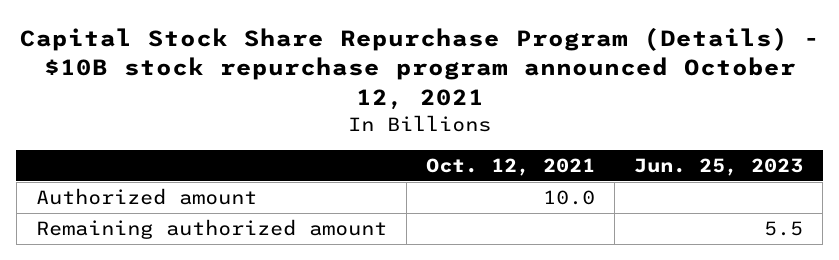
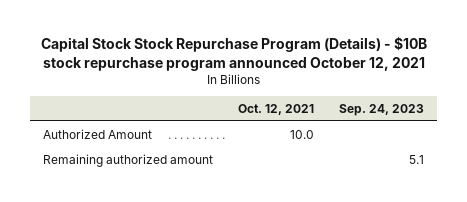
[19,26,820,111] Capital Stock Share Repurchase Program (Details) - $10B stock repurchase program announced October 12, 2021 -> [40,36,427,71] Capital Stock Stock Repurchase Program (Details) - $10B stock repurchase program announced October 12, 2021
[634,158,804,177] Jun. 25, 2023 -> none
none -> [339,104,425,117] Sep. 24, 2023
[35,188,257,206] Authorized amount -> [42,128,152,139] Authorized Amount

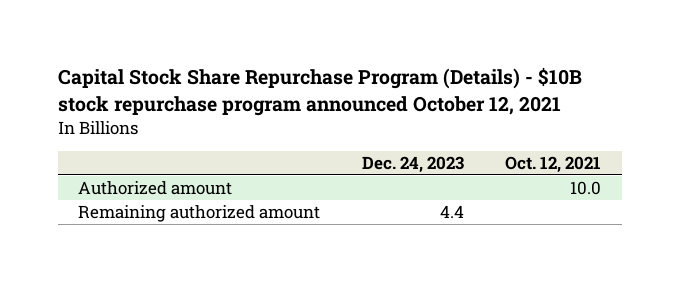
[40,36,427,71] Capital Stock Stock Repurchase Program (Details) - $10B stock repurchase program announced October 12, 2021 -> [57,67,582,116] Capital Stock Share Repurchase Program (Details) - $10B stock repurchase program announced October 12, 2021
[339,104,425,117] Sep. 24, 2023 -> none
none -> [361,155,464,173] Dec. 24, 2023
[42,128,152,139] Authorized Amount -> [78,181,233,196] Authorized amount

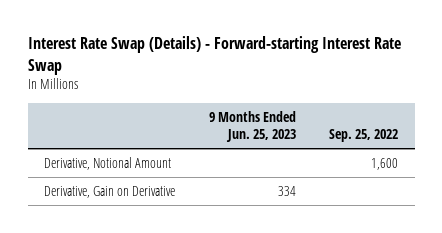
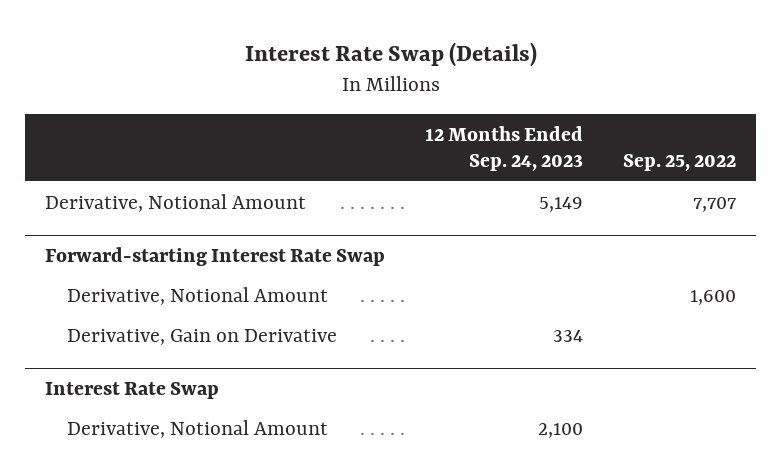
[27,36,401,75] Interest Rate Swap (Details) - Forward-starting Interest Rate Swap -> [244,41,537,67] Interest Rate Swap (Details)
[208,110,296,143] 9 Months Ended Jun. 25, 2023 -> none
none -> [425,125,584,171] 12 Months Ended Sep. 24, 2023
[44,185,176,198] Derivative, Gain on Derivative -> none
[370,157,398,170] 1,600 -> [693,196,737,212] 7,707
none -> [45,246,386,266] Forward-starting Interest Rate Swap
none -> [67,286,329,305] Derivative, Notional Amount
none -> [67,328,338,345] Derivative, Gain on Derivative
none -> [45,381,220,399] Interest Rate Swap
none -> [67,419,329,438] Derivative, Notional Amount

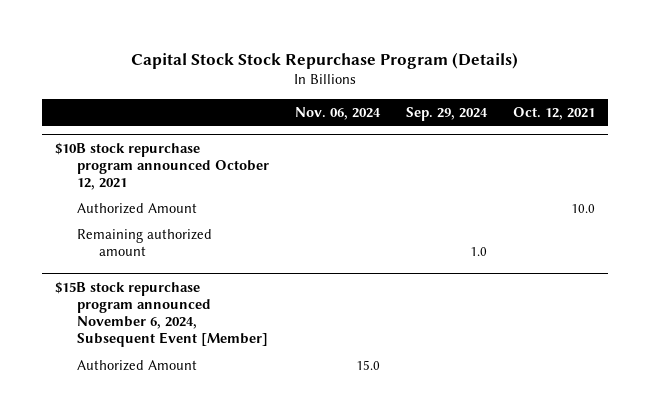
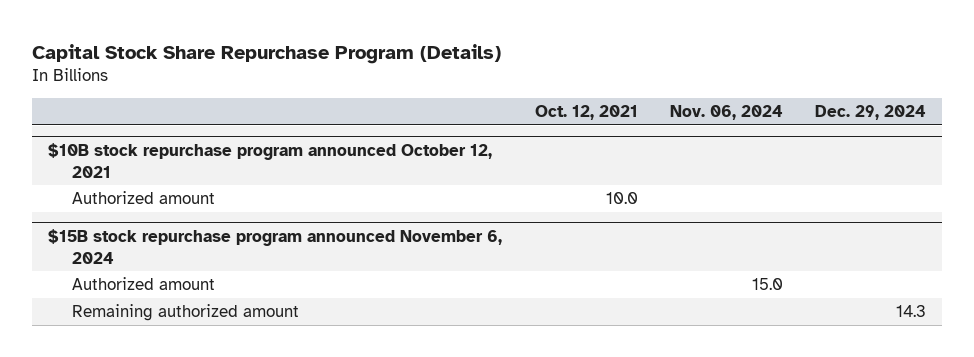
[130,51,518,69] Capital Stock Stock Repurchase Program (Details) -> [32,43,502,64] Capital Stock Share Repurchase Program (Details)
[405,106,488,121] Sep. 29, 2024 -> none
none -> [814,105,926,121] Dec. 29, 2024
[76,228,212,257] Remaining authorized amount -> none
[76,202,197,214] Authorized Amount -> [71,191,215,205] Authorized amount
[54,280,268,348] $15B stock repurchase program announced November 6, 2024, Subsequent Event [Member] -> [48,228,503,264] $15B stock repurchase program announced November 6, 2024
[76,359,197,371] Authorized Amount -> [71,277,215,291] Authorized amount
none -> [71,304,299,322] Remaining authorized amount

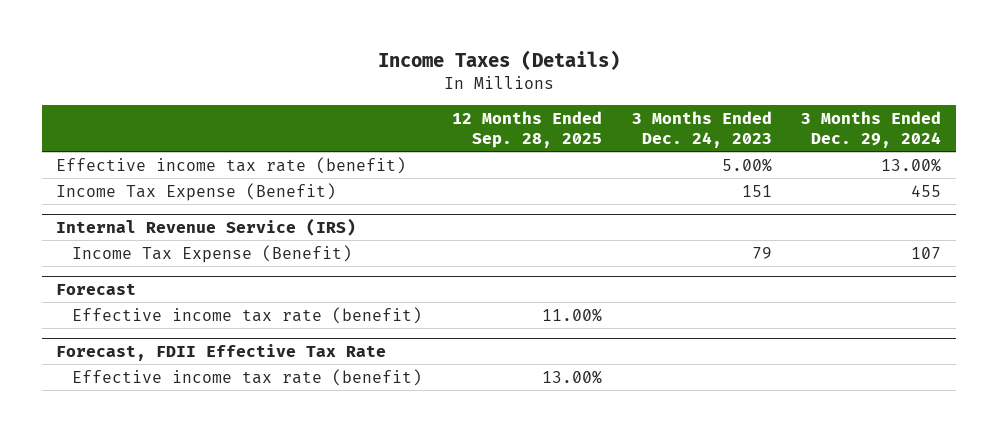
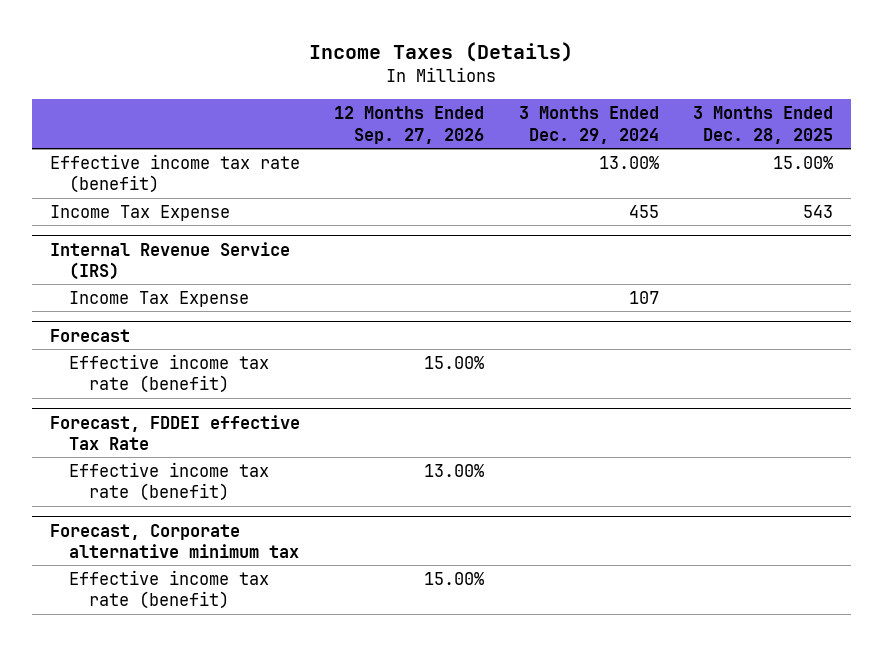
[451,110,602,149] 12 Months Ended Sep. 28, 2025 -> none
[631,110,772,149] 3 Months Ended Dec. 24, 2023 -> none
none -> [334,106,485,144] 12 Months Ended Sep. 27, 2026
none -> [693,106,834,144] 3 Months Ended Dec. 28, 2025
[56,182,337,201] Income Tax Expense (Benefit) -> [49,204,230,221] Income Tax Expense
[71,244,352,263] Income Tax Expense (Benefit) -> [69,290,250,307] Income Tax Expense
[56,343,387,361] Forecast, FDII Effective Tax Rate -> [49,414,300,451] Forecast, FDDEI effective Tax Rate
none -> [49,523,300,559] Forecast, Corporate alternative minimum tax
none -> [69,569,270,610] Effective income tax rate (benefit)

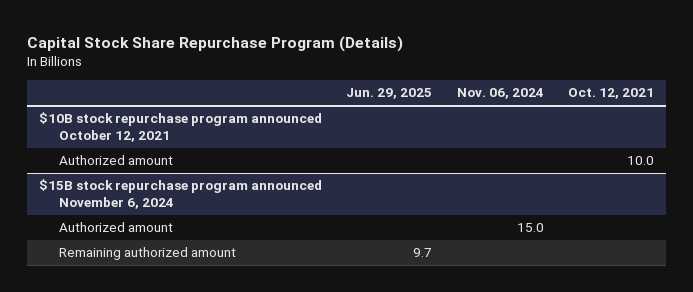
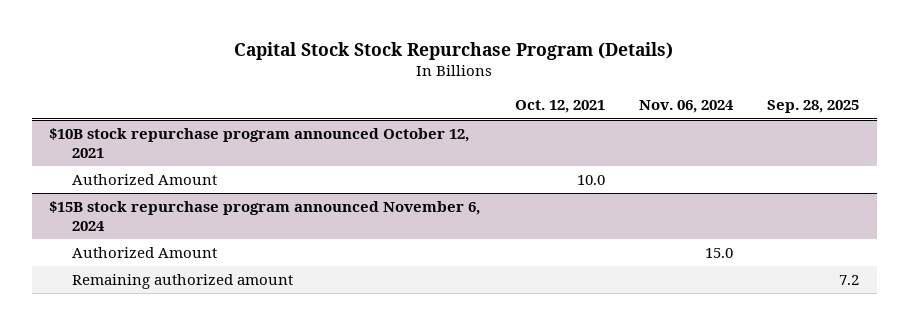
[26,36,403,53] Capital Stock Share Repurchase Program (Details) -> [234,41,674,60] Capital Stock Stock Repurchase Program (Details)
[346,88,433,100] Jun. 29, 2025 -> none
none -> [767,100,860,114] Sep. 28, 2025
[58,155,173,166] Authorized amount -> [71,174,217,186] Authorized Amount
[58,222,173,233] Authorized amount -> [71,247,217,259] Authorized Amount

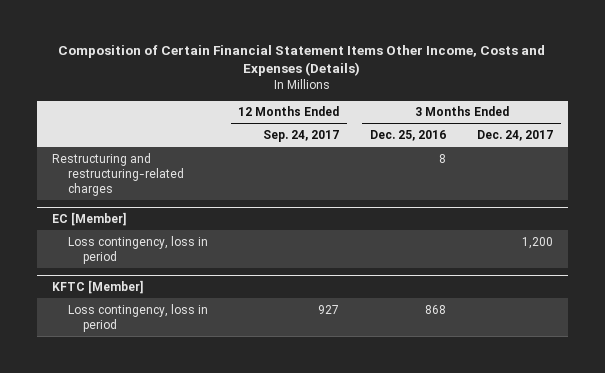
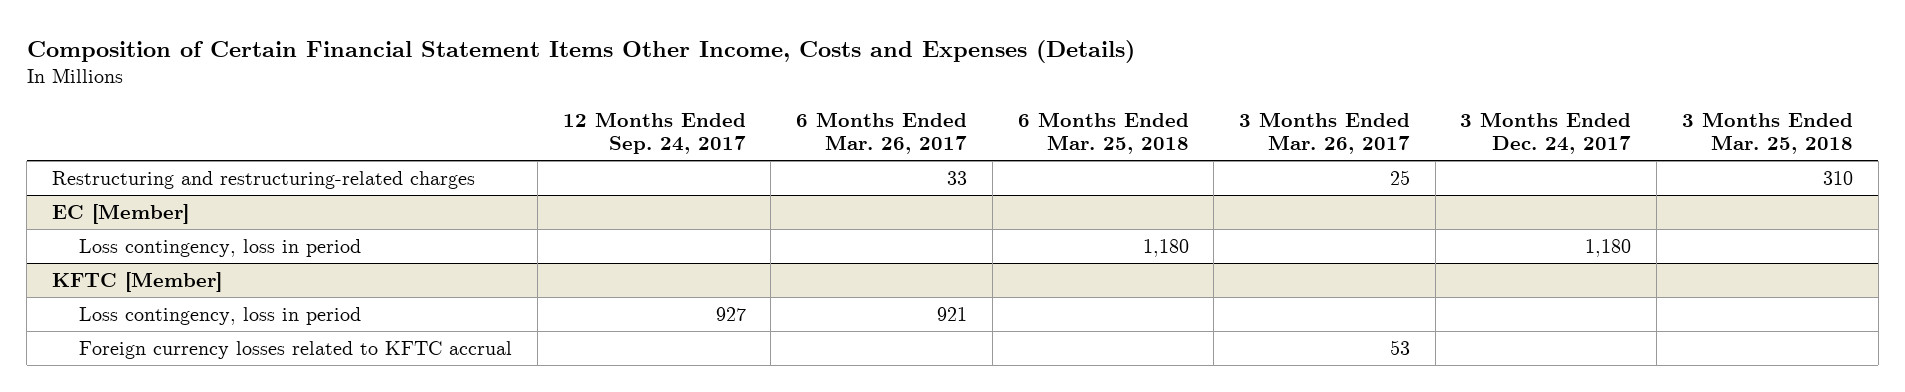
[370,130,447,142] Dec. 25, 2016 -> none
none -> [796,111,968,154] 6 Months Ended Mar. 26, 2017
none -> [1017,111,1189,154] 6 Months Ended Mar. 25, 2018
none -> [1238,111,1410,154] 3 Months Ended Mar. 26, 2017
none -> [1681,111,1853,154] 3 Months Ended Mar. 25, 2018
[521,236,553,249] 1,200 -> [1585,238,1632,257] 1,180
none -> [79,340,513,359] Foreign currency losses related to KFTC accrual

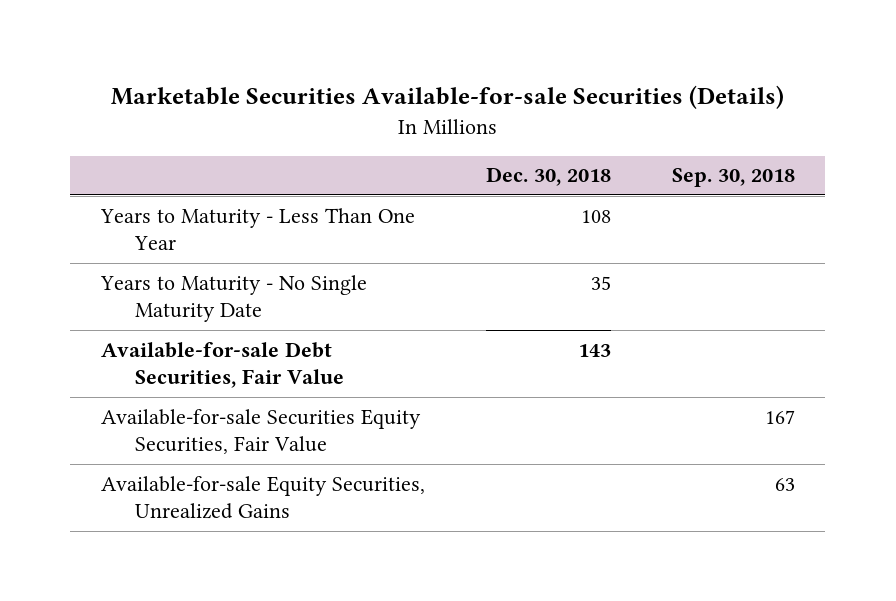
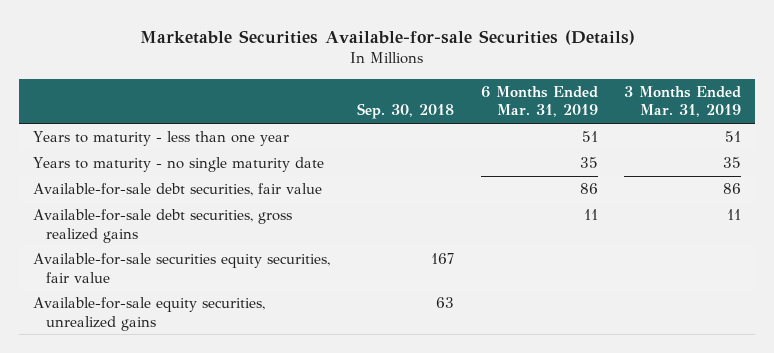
[485,167,611,187] Dec. 30, 2018 -> none
none -> [480,85,598,118] 6 Months Ended Mar. 31, 2019
none -> [624,85,742,118] 3 Months Ended Mar. 31, 2019
[99,207,415,251] Years to Maturity - Less Than One Year -> [32,131,289,147] Years to maturity - less than one year
[99,274,367,323] Years to Maturity - No Single Maturity Date -> [32,157,324,173] Years to maturity - no single maturity date
[100,341,344,389] Available-for-sale Debt Securities, Fair Value -> [32,183,322,197] Available-for-sale debt securities, fair value
none -> [32,209,292,243] Available-for-sale debt securities, gross realized gains
[100,408,421,455] Available-for-sale Securities Equity Securities, Fair Value -> [32,253,330,283] Available-for-sale securities equity securities, fair value
[100,475,425,520] Available-for-sale Equity Securities, Unrealized Gains -> [32,297,265,331] Available-for-sale equity securities, unrealized gains

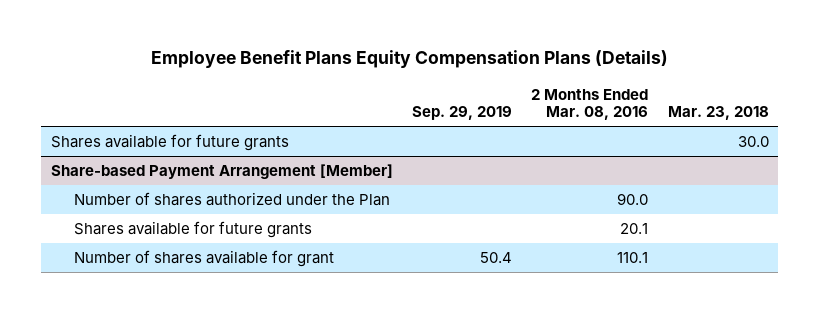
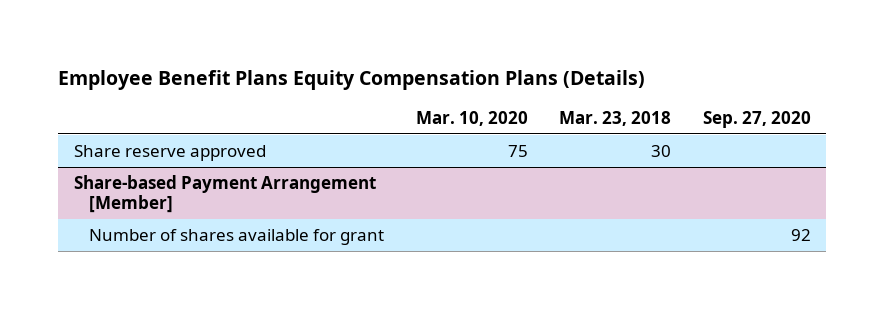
[411,106,512,121] Sep. 29, 2019 -> none
[531,88,649,121] 2 Months Ended Mar. 08, 2016 -> none
none -> [415,110,528,126] Mar. 10, 2020
none -> [702,110,811,128] Sep. 27, 2020
[50,134,289,152] Shares available for future grants -> none
none -> [73,145,266,162] Share reserve approved
[74,192,391,207] Number of shares authorized under the Plan -> none
[74,221,313,239] Shares available for future grants -> none

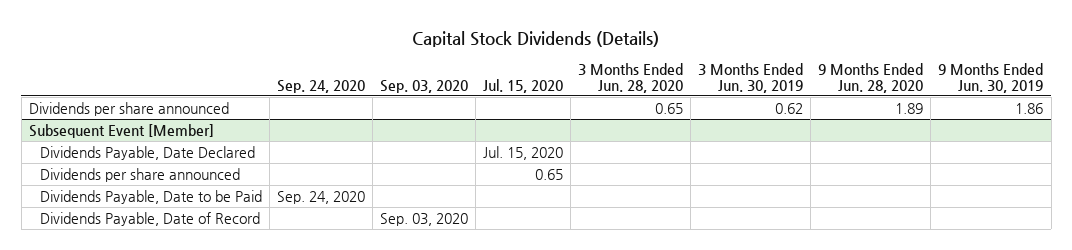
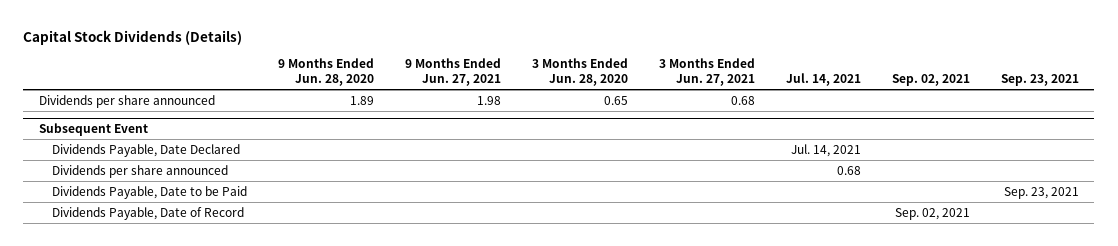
[276,80,365,94] Sep. 24, 2020 -> none
[379,80,468,94] Sep. 03, 2020 -> none
[483,79,564,94] Jul. 15, 2020 -> none
[698,62,804,94] 3 Months Ended Jun. 30, 2019 -> none
[938,62,1044,94] 9 Months Ended Jun. 30, 2019 -> none
none -> [404,58,501,86] 9 Months Ended Jun. 27, 2021
none -> [658,58,755,86] 3 Months Ended Jun. 27, 2021
none -> [785,72,861,86] Jul. 14, 2021
none -> [891,73,970,86] Sep. 02, 2021
none -> [1000,73,1079,86] Sep. 23, 2021
[29,123,215,138] Subsequent Event [Member] -> [38,123,148,137] Subsequent Event

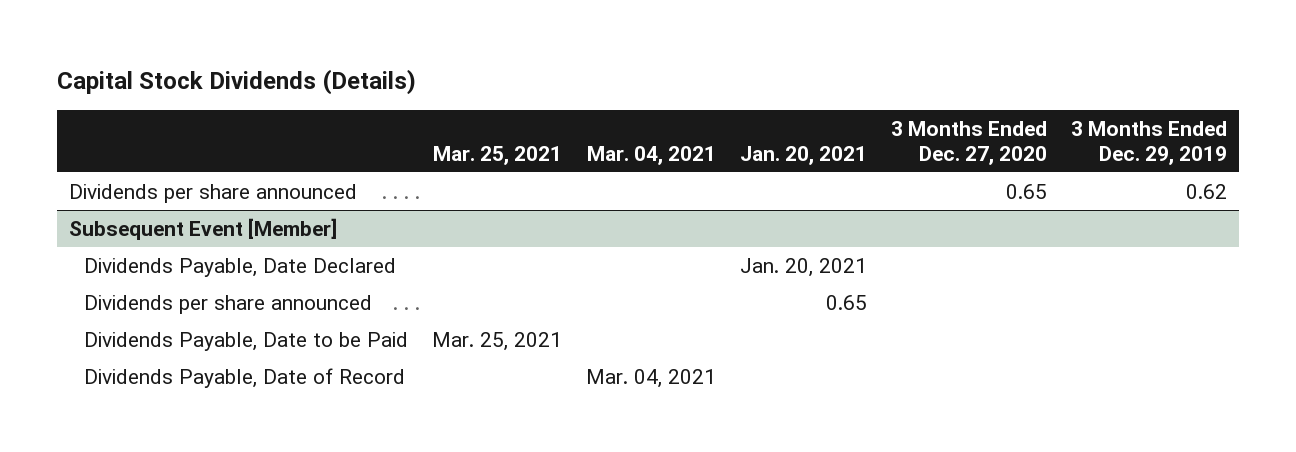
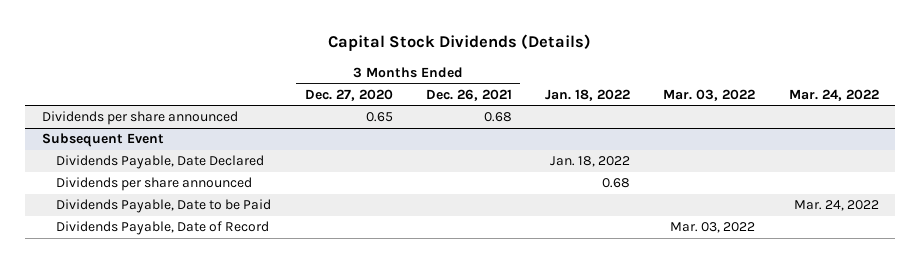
[432,145,562,165] Mar. 25, 2021 -> none
[586,145,716,165] Mar. 04, 2021 -> none
[739,145,867,165] Jan. 20, 2021 -> none
[1070,121,1227,165] 3 Months Ended Dec. 29, 2019 -> none
none -> [425,88,512,101] Dec. 26, 2021
none -> [545,88,631,101] Jan. 18, 2022
none -> [663,88,756,101] Mar. 03, 2022
none -> [788,88,879,101] Mar. 24, 2022
[68,217,337,240] Subsequent Event [Member] -> [41,133,164,148] Subsequent Event

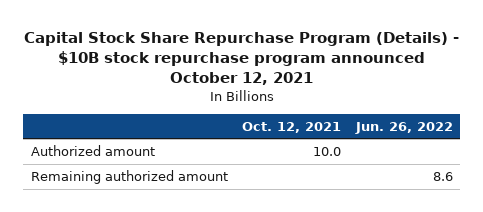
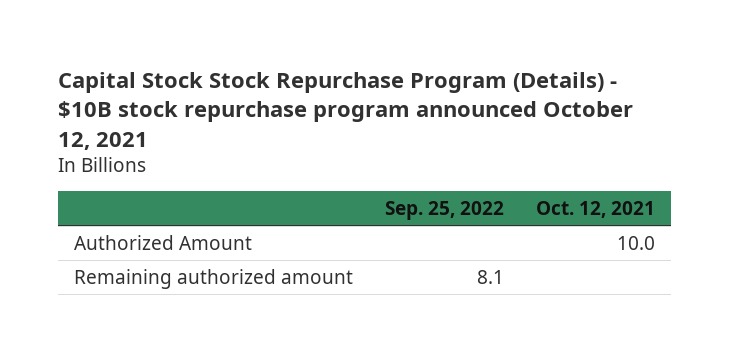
[23,32,459,86] Capital Stock Share Repurchase Program (Details) - $10B stock repurchase program announced October 12, 2021 -> [58,71,634,150] Capital Stock Stock Repurchase Program (Details) - $10B stock repurchase program announced October 12, 2021
[354,121,453,134] Jun. 26, 2022 -> none
none -> [385,201,505,221] Sep. 25, 2022
[30,144,155,156] Authorized amount -> [74,234,253,250] Authorized Amount

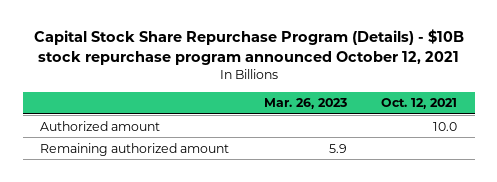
[58,71,634,150] Capital Stock Stock Repurchase Program (Details) - $10B stock repurchase program announced October 12, 2021 -> [33,29,464,65] Capital Stock Share Repurchase Program (Details) - $10B stock repurchase program announced October 12, 2021
[385,201,505,221] Sep. 25, 2022 -> none
none -> [263,98,347,110] Mar. 26, 2023
[74,234,253,250] Authorized Amount -> [39,120,160,131] Authorized amount

